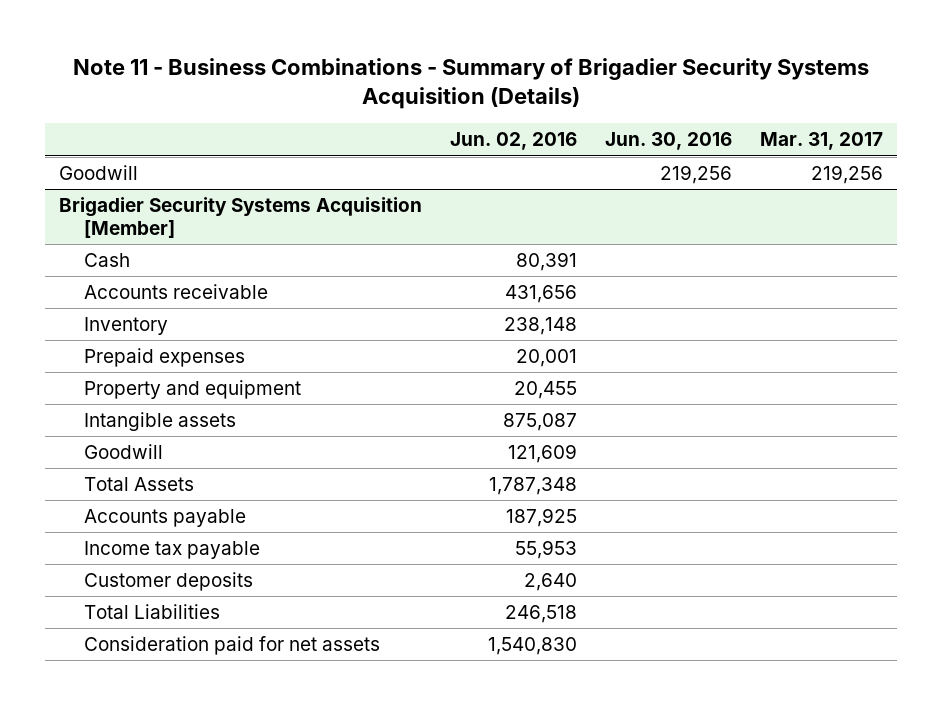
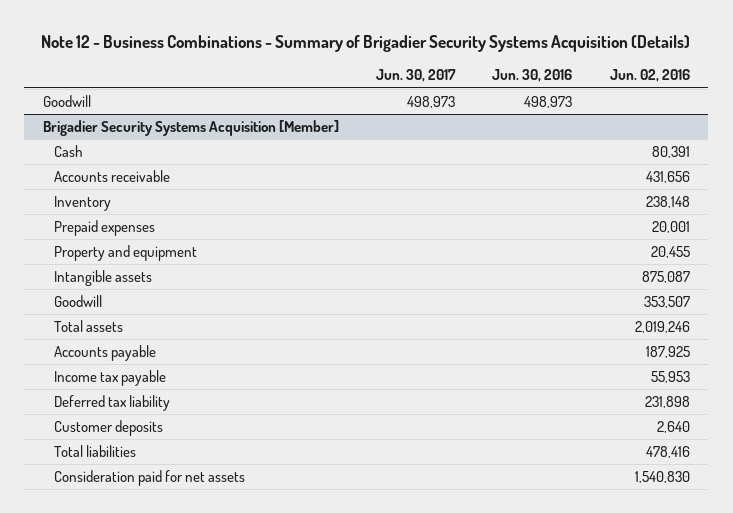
[72,57,869,110] Note 11 - Business Combinations - Summary of Brigadier Security Systems Acquisition (Details) -> [41,34,691,52] Note 12 - Business Combinations - Summary of Brigadier Security Systems Acquisition (Details)
[759,132,883,151] Mar. 31, 2017 -> none
none -> [376,69,457,83] Jun. 30, 2017
[659,165,732,185] 219,256 -> [524,95,573,108] 498,973
[508,444,578,464] 121,609 -> [643,295,690,308] 353,507
[84,477,195,492] Total Assets -> [53,319,123,332] Total assets
[489,477,578,496] 1,787,348 -> [634,320,690,333] 2,019,246
none -> [53,394,170,411] Deferred tax liability
[84,604,221,620] Total Liabilities -> [53,444,136,457] Total liabilities
[505,605,578,624] 246,518 -> [645,445,690,458] 478,416

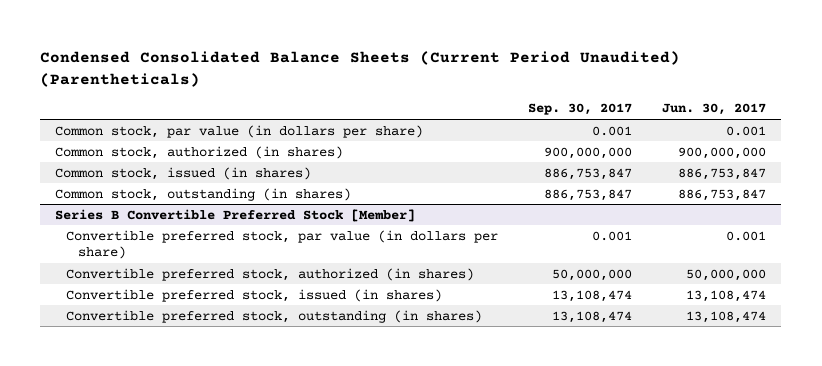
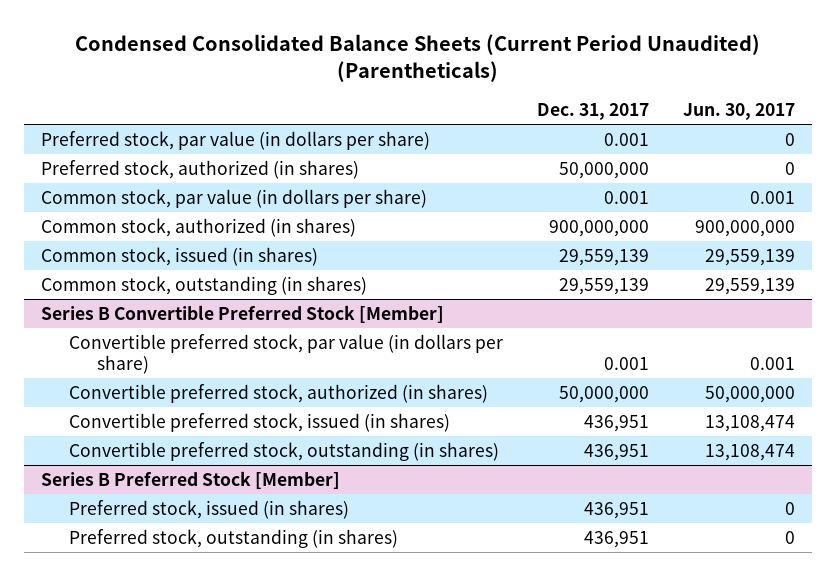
[528,103,633,116] Sep. 30, 2017 -> none
none -> [537,103,650,121] Dec. 31, 2017
none -> [41,130,431,150] Preferred stock, par value (in dollars per share)
none -> [41,159,360,179] Preferred stock, authorized (in shares)
[678,167,767,180] 886,753,847 -> [704,248,795,266] 29,559,139
[678,188,767,201] 886,753,847 -> [704,277,795,295] 29,559,139
none -> [41,470,341,489] Series B Preferred Stock [Member]
none -> [69,499,350,519] Preferred stock, issued (in shares)
none -> [69,528,399,548] Preferred stock, outstanding (in shares)

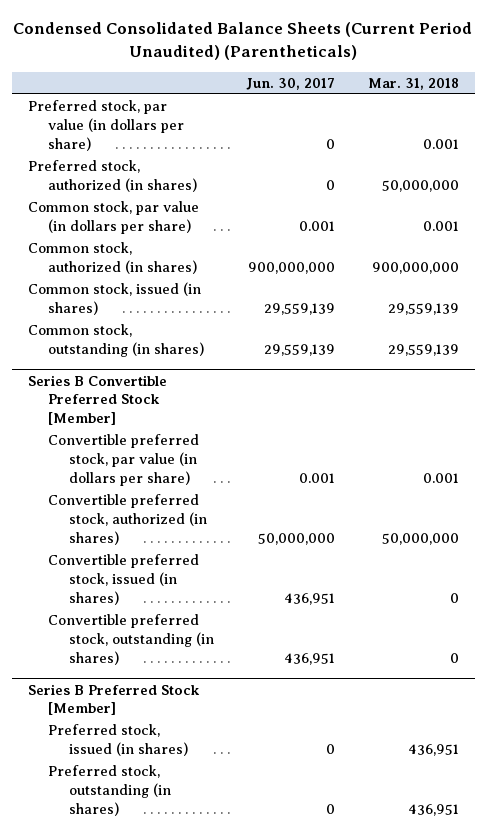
[537,103,650,121] Dec. 31, 2017 -> none
none -> [367,77,459,90] Mar. 31, 2018
[704,414,795,432] 13,108,474 -> [284,592,336,605] 436,951
[704,443,795,461] 13,108,474 -> [284,652,336,665] 436,951

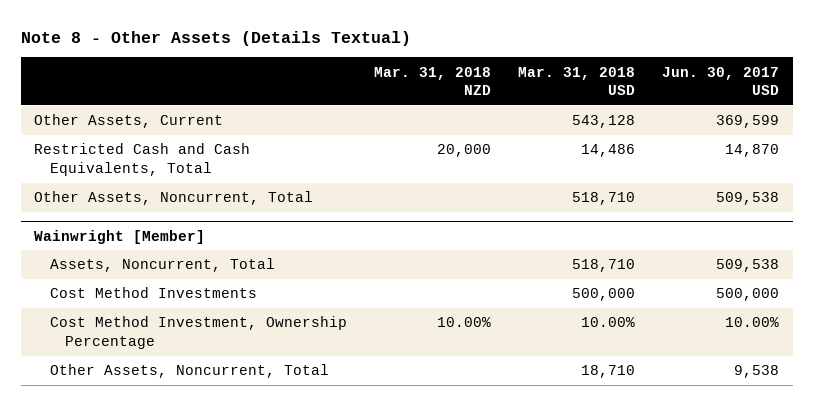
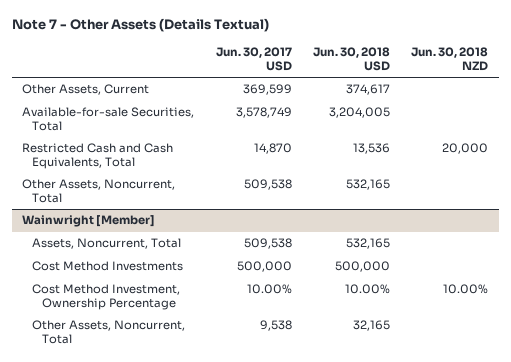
[20,30,411,46] Note 8 - Other Assets (Details Textual) -> [11,18,269,33] Note 7 - Other Assets (Details Textual)
[373,66,491,95] Mar. 31, 2018 NZD -> none
[518,66,636,95] Mar. 31, 2018 USD -> none
none -> [313,47,391,72] Jun. 30, 2018 USD
none -> [411,47,489,72] Jun. 30, 2018 NZD
none -> [22,107,195,132] Available-for-sale Securities, Total

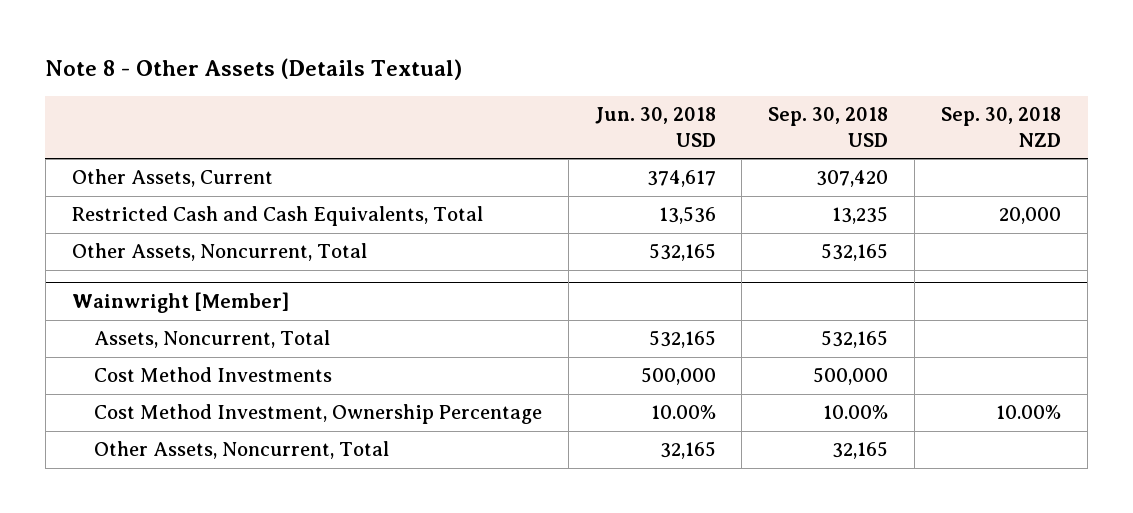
[11,18,269,33] Note 7 - Other Assets (Details Textual) -> [45,57,463,80] Note 8 - Other Assets (Details Textual)
[215,47,292,72] Jun. 30, 2017 USD -> none
[411,47,489,72] Jun. 30, 2018 NZD -> none
none -> [768,107,889,147] Sep. 30, 2018 USD
none -> [941,107,1062,147] Sep. 30, 2018 NZD
[22,107,195,132] Available-for-sale Securities, Total -> none

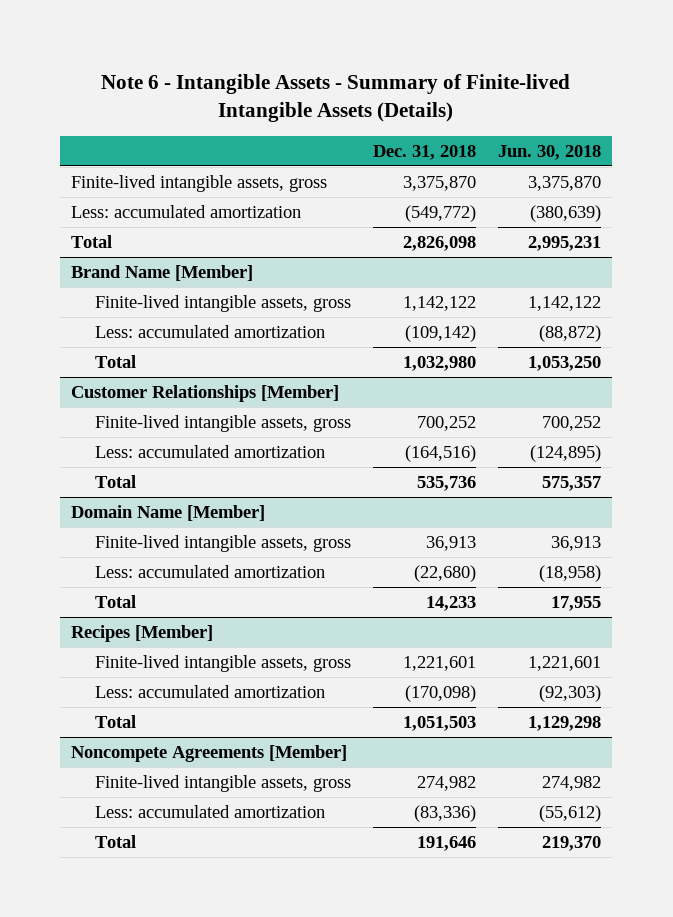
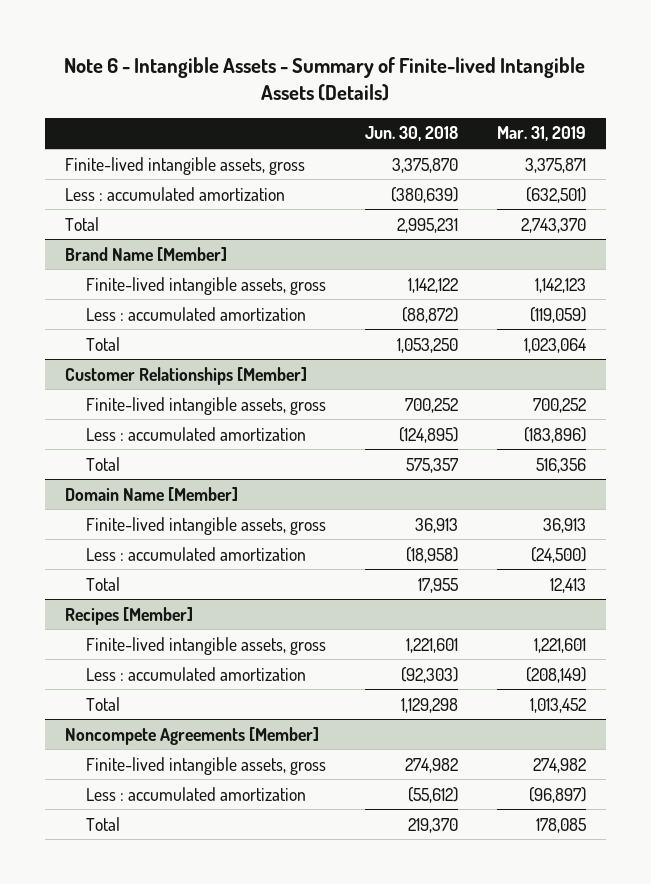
[373,144,477,160] Dec. 31, 2018 -> none
none -> [497,126,587,142] Mar. 31, 2019
[71,205,302,219] Less: accumulated amortization -> [64,186,285,201] Less : accumulated amortization
[95,325,326,339] Less: accumulated amortization -> [86,306,307,321] Less : accumulated amortization
[95,445,326,459] Less: accumulated amortization -> [86,426,307,441] Less : accumulated amortization
[95,565,326,579] Less: accumulated amortization -> [86,546,307,561] Less : accumulated amortization
[95,685,326,699] Less: accumulated amortization -> [86,666,307,681] Less : accumulated amortization
[95,805,326,819] Less: accumulated amortization -> [86,786,307,801] Less : accumulated amortization

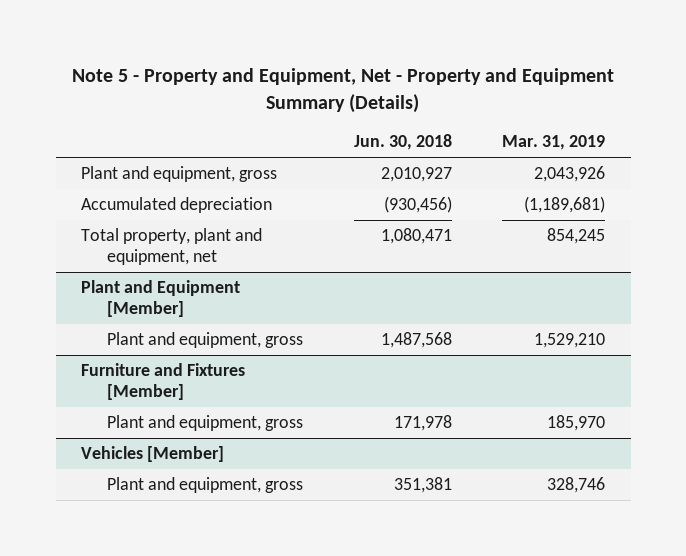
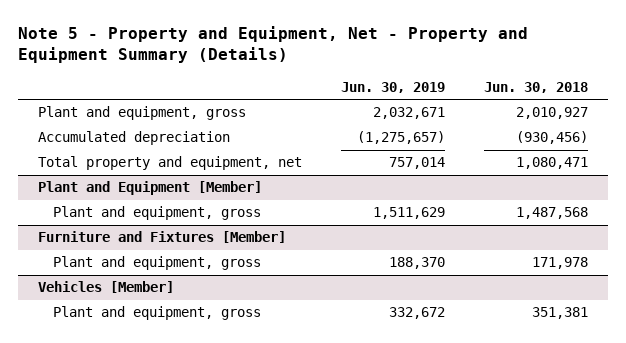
[502,135,606,151] Mar. 31, 2019 -> none
none -> [341,81,446,93] Jun. 30, 2019
[81,227,263,266] Total property, plant and equipment, net -> [37,156,302,171] Total property and equipment, net

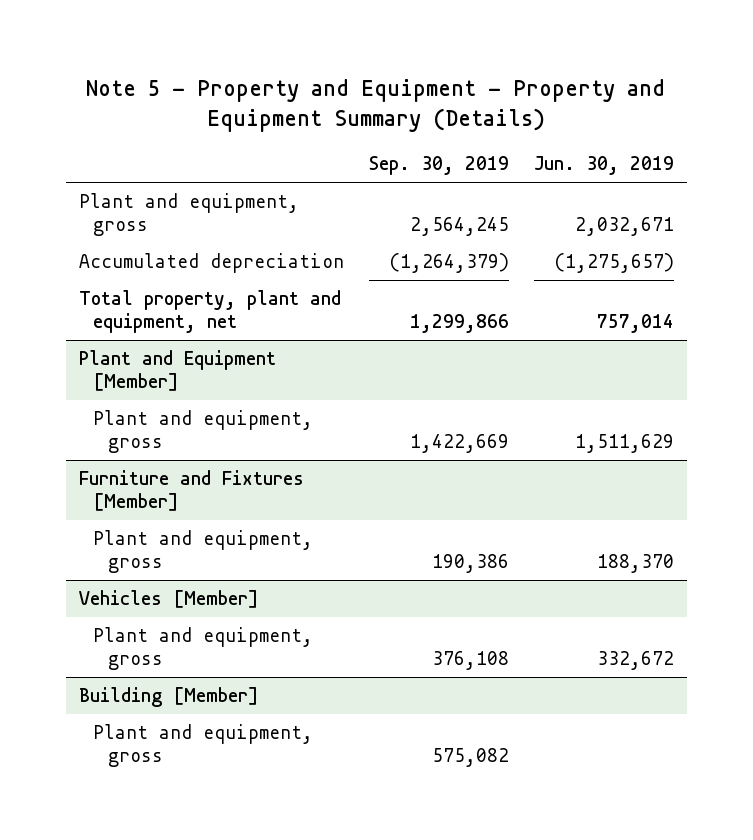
[17,26,528,64] Note 5 - Property and Equipment, Net - Property and Equipment Summary (Details) -> [86,78,666,132] Note 5 - Property and Equipment - Property and Equipment Summary (Details)
[484,81,589,93] Jun. 30, 2018 -> none
none -> [368,156,509,176] Sep. 30, 2019
[37,156,302,171] Total property and equipment, net -> [78,290,341,334] Total property, plant and equipment, net
none -> [78,687,259,708] Building [Member]
none -> [93,724,314,768] Plant and equipment, gross

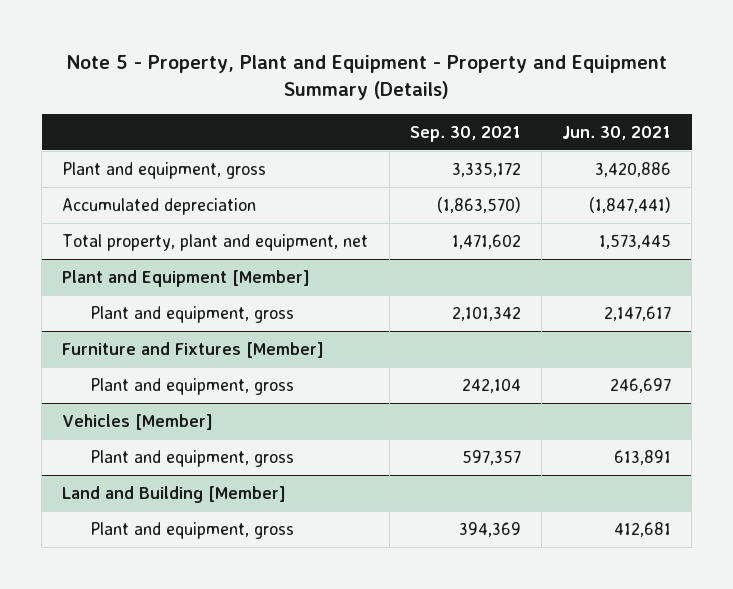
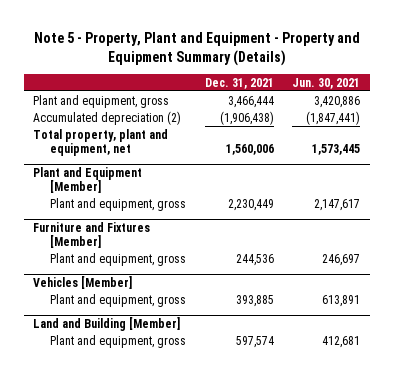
[409,125,521,142] Sep. 30, 2021 -> none
none -> [204,77,274,89] Dec. 31, 2021
[62,197,257,215] Accumulated depreciation -> [33,110,182,125] Accumulated depreciation (2)

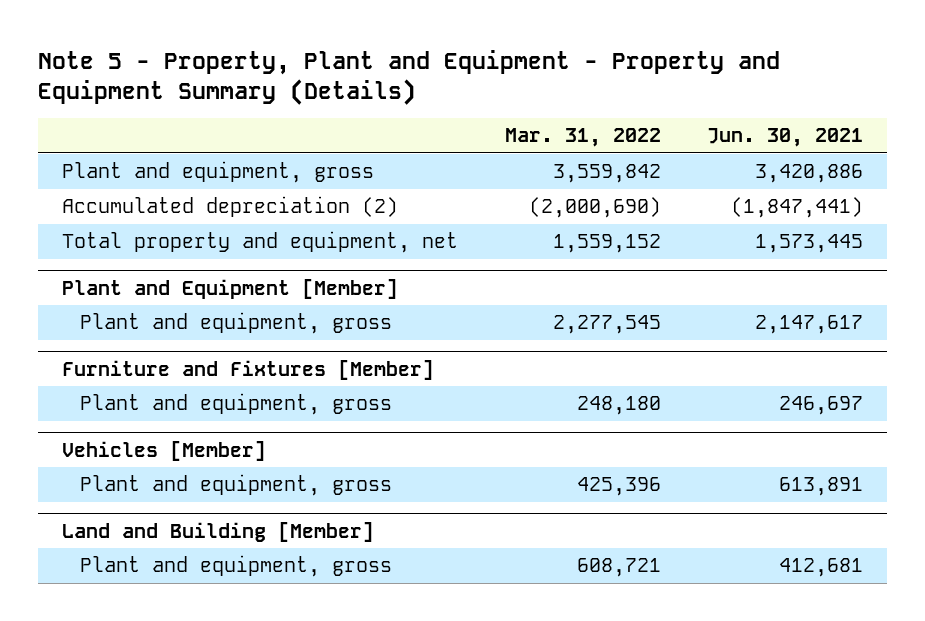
[204,77,274,89] Dec. 31, 2021 -> none
none -> [504,128,661,148] Mar. 31, 2022
[33,128,169,156] Total property, plant and equipment, net -> [61,231,458,254] Total property and equipment, net

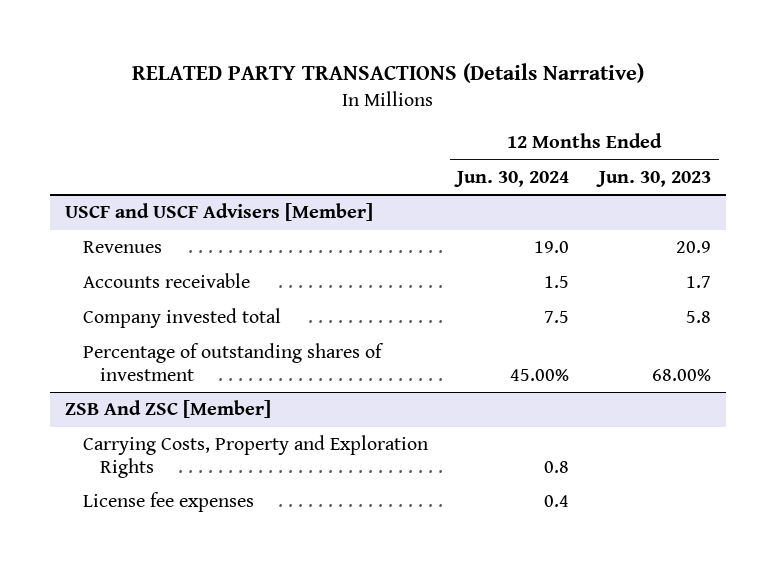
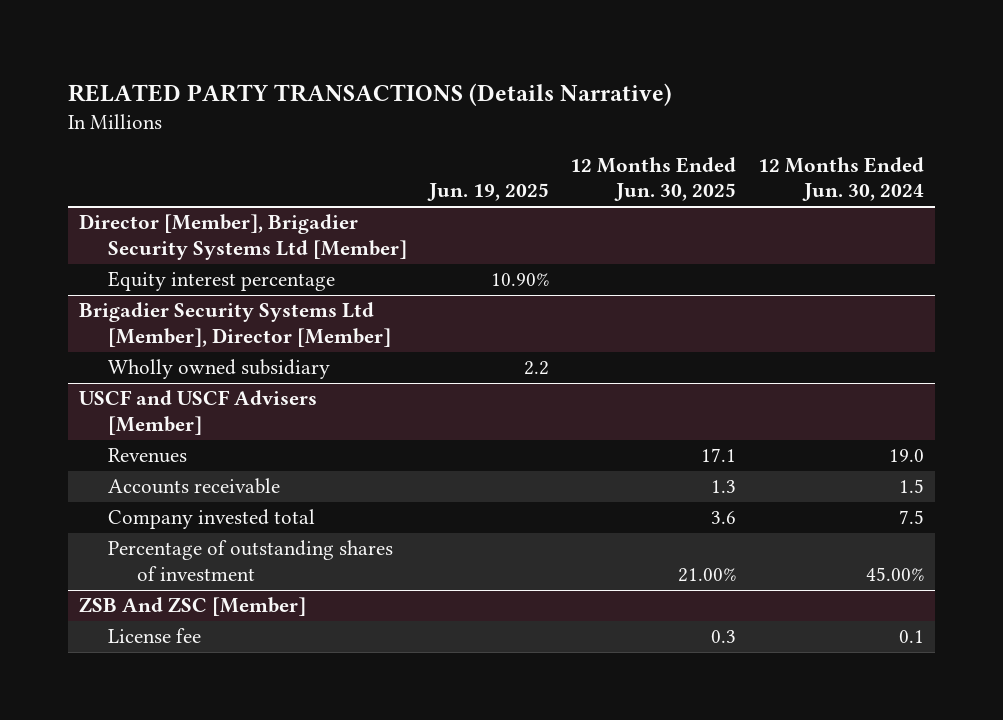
[596,170,712,187] Jun. 30, 2023 -> none
none -> [426,183,549,202] Jun. 19, 2025
none -> [570,156,737,202] 12 Months Ended Jun. 30, 2025
none -> [79,214,408,260] Director [Member], Brigadier Security Systems Ltd [Member]
none -> [108,271,336,292] Equity interest percentage
none -> [79,302,392,347] Brigadier Security Systems Ltd [Member], Director [Member]
none -> [108,359,331,380] Wholly owned subsidiary
[82,435,428,478] Carrying Costs, Property and Exploration Rights -> none
[82,492,254,513] License fee expenses -> [108,628,202,644] License fee
[544,495,570,508] 0.4 -> [899,630,925,644] 0.1

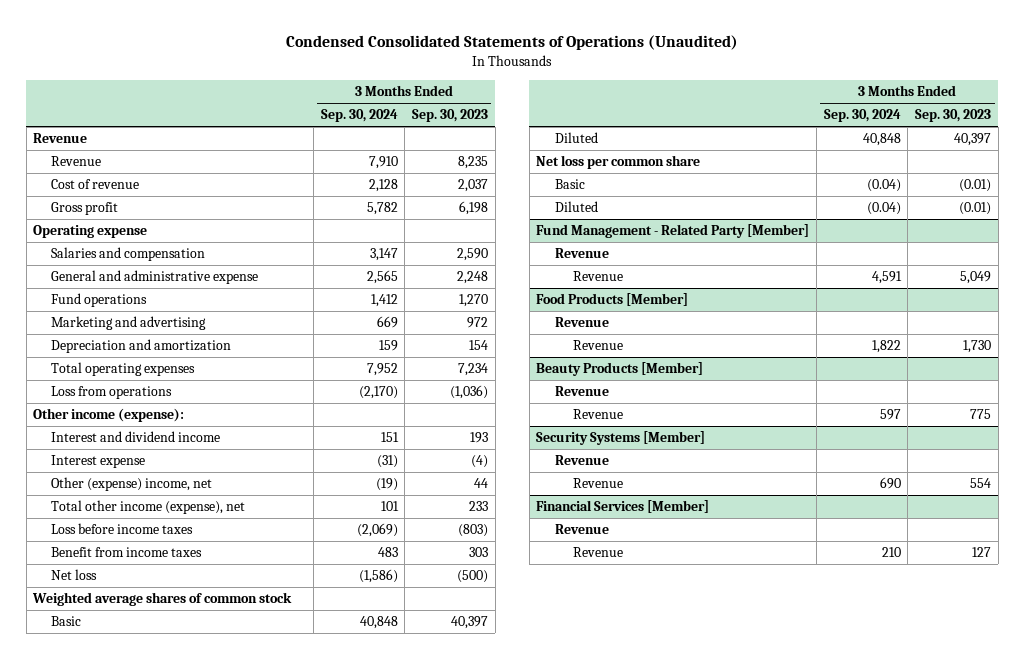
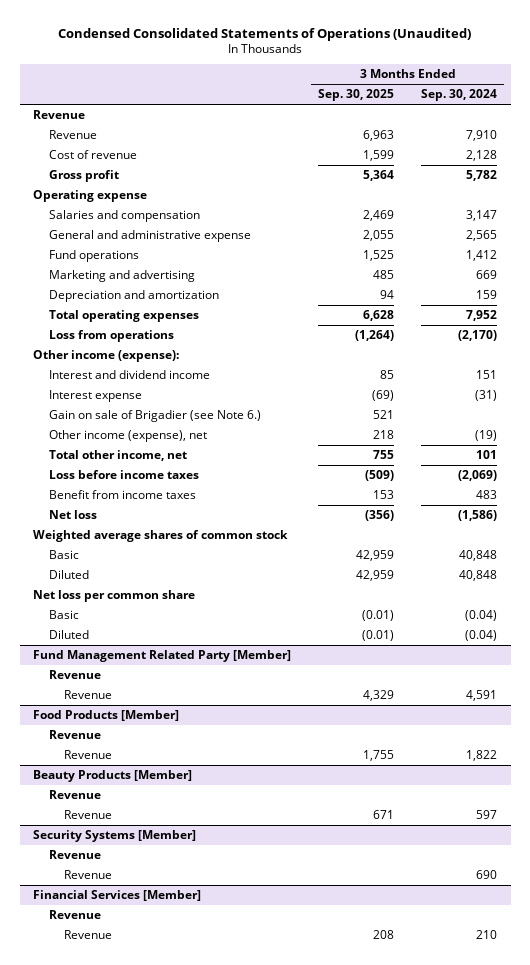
[411,109,488,123] Sep. 30, 2023 -> none
none -> [318,89,395,102] Sep. 30, 2025
none -> [48,409,261,422] Gain on sale of Brigadier (see Note 6.)
[51,477,213,492] Other (expense) income, net -> [48,429,207,442] Other income (expense), net
[51,500,246,515] Total other income (expense), net -> [48,449,187,461] Total other income, net
[536,224,810,239] Fund Management - Related Party [Member] -> [33,649,292,662] Fund Management Related Party [Member]

